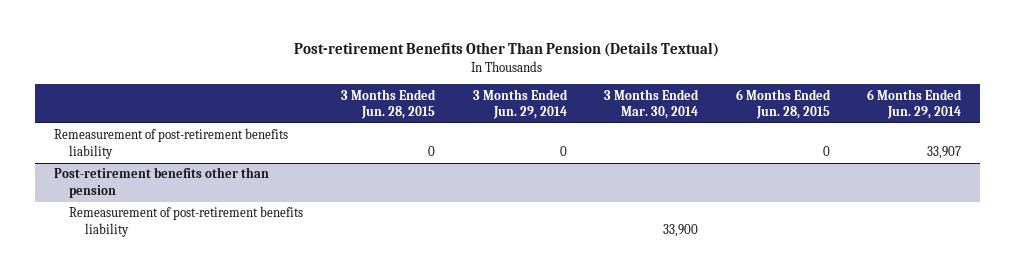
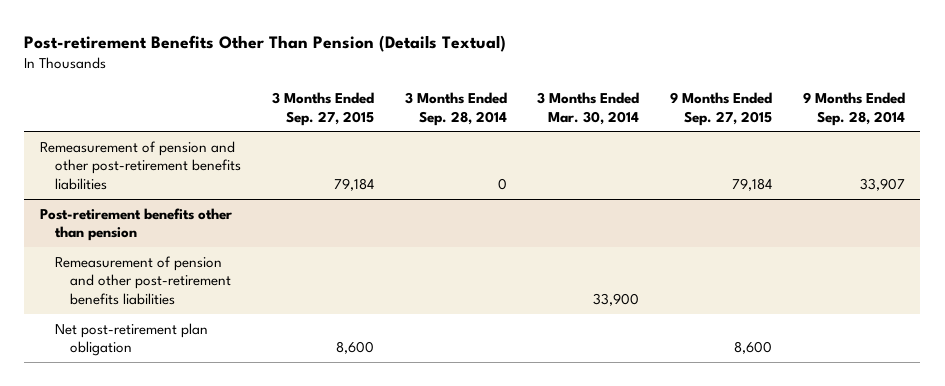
[340,88,436,120] 3 Months Ended Jun. 28, 2015 -> none
[472,88,568,120] 3 Months Ended Jun. 29, 2014 -> none
[735,88,831,120] 6 Months Ended Jun. 28, 2015 -> none
[867,88,963,120] 6 Months Ended Jun. 29, 2014 -> none
none -> [271,92,374,126] 3 Months Ended Sep. 27, 2015
none -> [404,92,507,126] 3 Months Ended Sep. 28, 2014
none -> [670,92,773,126] 9 Months Ended Sep. 27, 2015
none -> [802,92,905,126] 9 Months Ended Sep. 28, 2014
[53,128,288,159] Remeasurement of post-retirement benefits liability -> [39,140,242,191] Remeasurement of pension and other post-retirement benefits liabilities
[69,206,304,237] Remeasurement of post-retirement benefits liability -> [55,255,232,306] Remeasurement of pension and other post-retirement benefits liabilities
none -> [55,322,209,357] Net post-retirement plan obligation

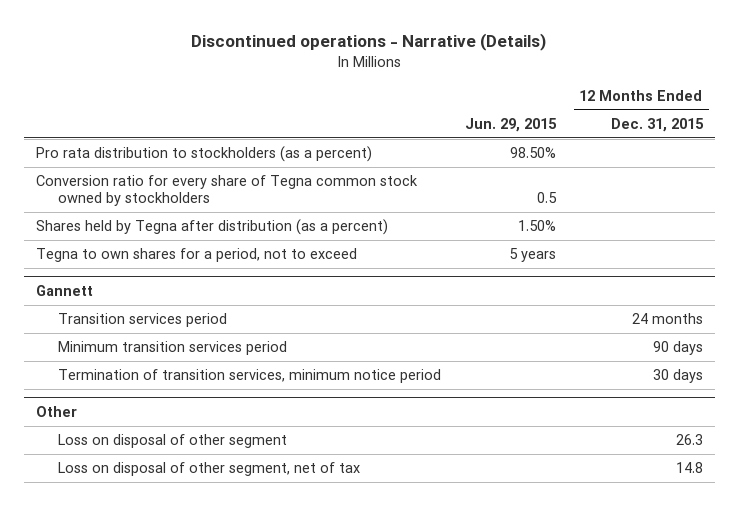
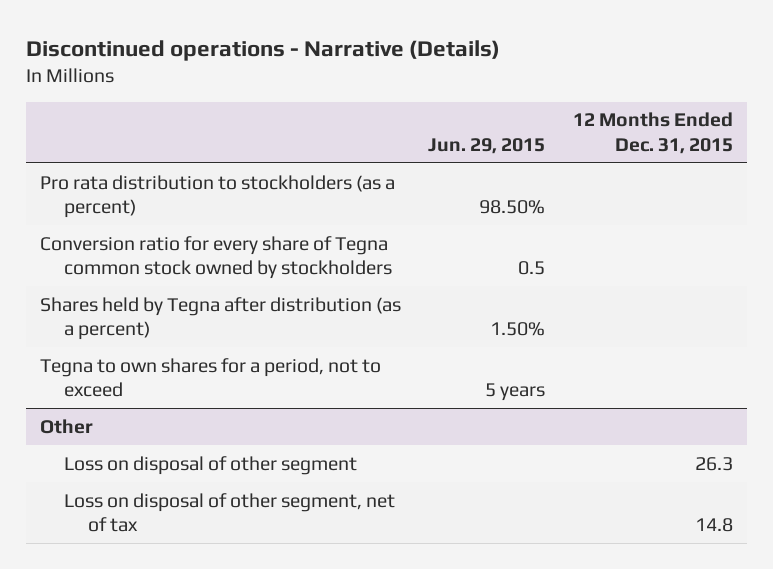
[35,284,93,296] Gannett -> none
[58,313,228,328] Transition services period -> none
[58,341,288,356] Minimum transition services period -> none
[58,369,442,384] Termination of transition services, minimum notice period -> none

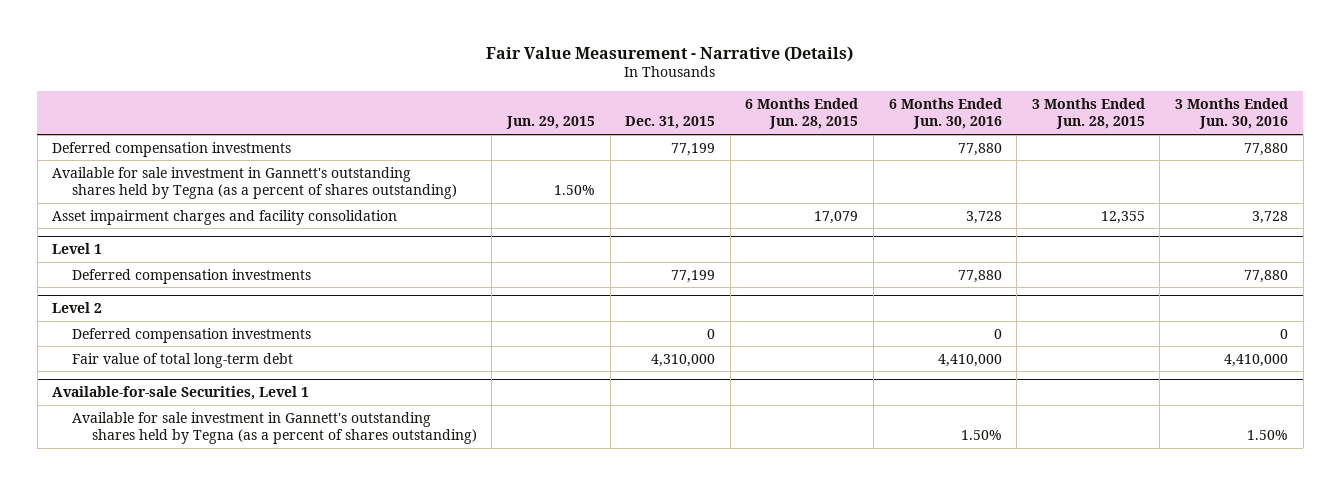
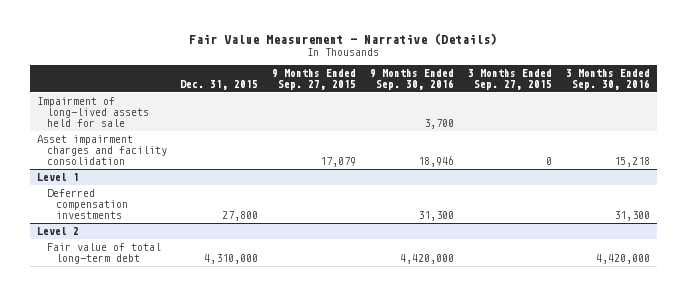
[505,116,595,130] Jun. 29, 2015 -> none
[745,97,859,130] 6 Months Ended Jun. 28, 2015 -> none
[888,97,1002,130] 6 Months Ended Jun. 30, 2016 -> none
[1031,97,1145,130] 3 Months Ended Jun. 28, 2015 -> none
[1174,97,1288,130] 3 Months Ended Jun. 30, 2016 -> none
none -> [272,69,357,90] 9 Months Ended Sep. 27, 2015
none -> [370,69,455,90] 9 Months Ended Sep. 30, 2016
none -> [467,69,552,90] 3 Months Ended Sep. 27, 2015
none -> [565,69,650,90] 3 Months Ended Sep. 30, 2016
[52,141,292,157] Deferred compensation investments -> none
[52,166,458,200] Available for sale investment in Gannett's outstanding shares held by Tegna (as a percent of shares outstanding) -> none
none -> [36,97,149,127] Impairment of long-lived assets held for sale
[671,269,716,283] 77,199 -> [222,210,259,221] 27,800
[72,327,312,343] Deferred compensation investments -> none
[52,386,310,401] Available-for-sale Securities, Level 1 -> none
[72,411,477,445] Available for sale investment in Gannett's outstanding shares held by Tegna (as a percent of shares outstanding) -> none

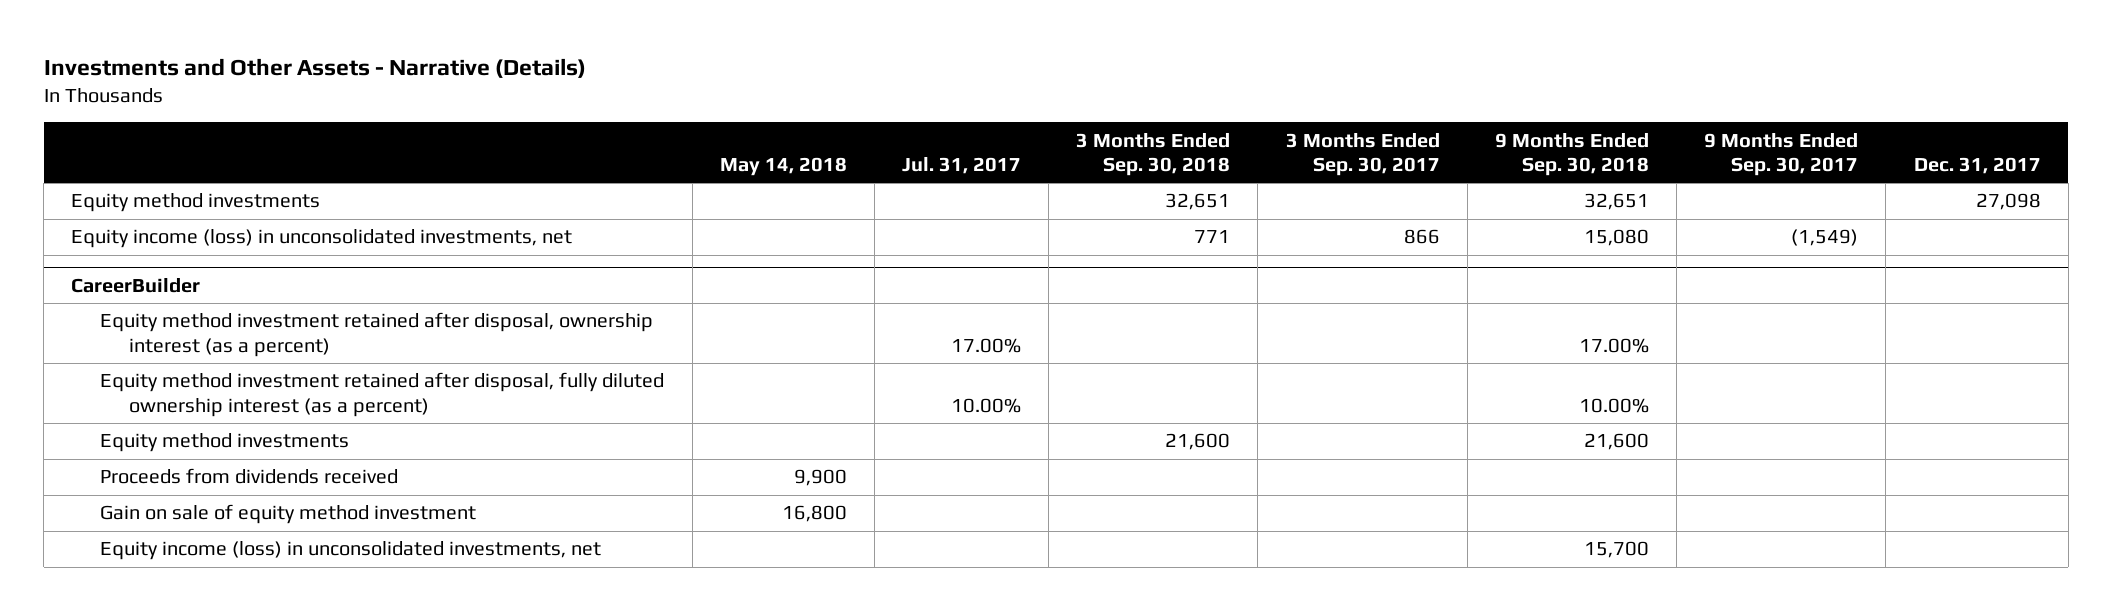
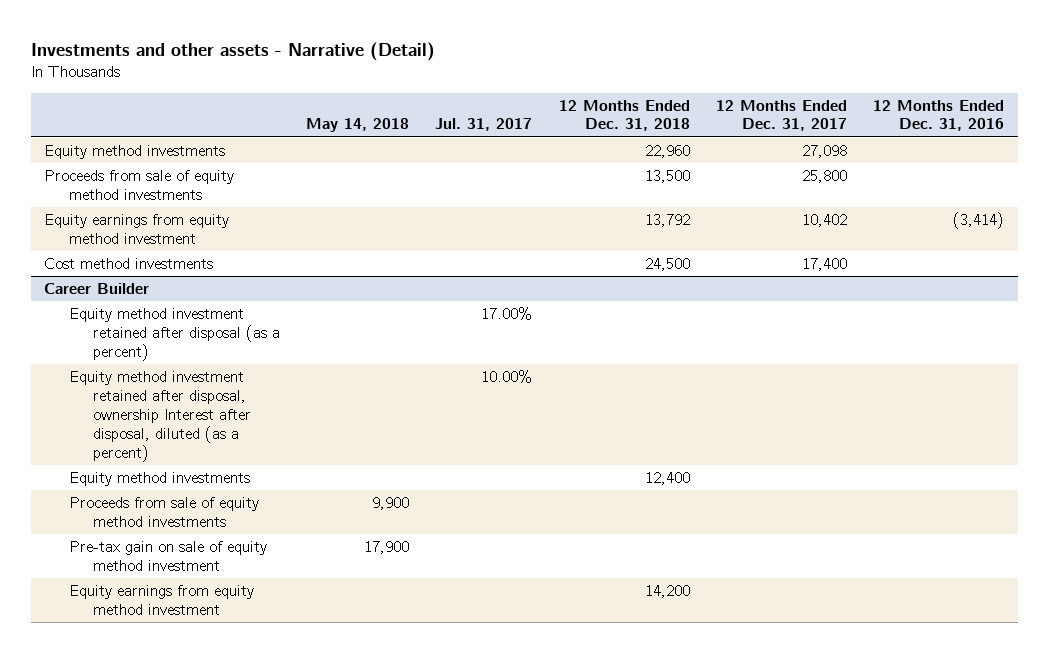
[43,58,586,79] Investments and Other Assets - Narrative (Details) -> [31,41,436,61] Investments and other assets - Narrative (Detail)
[1076,132,1231,176] 3 Months Ended Sep. 30, 2018 -> none
[1285,132,1440,176] 3 Months Ended Sep. 30, 2017 -> none
[1494,132,1649,176] 9 Months Ended Sep. 30, 2018 -> none
[1704,132,1859,176] 9 Months Ended Sep. 30, 2017 -> none
[1913,156,2041,174] Dec. 31, 2017 -> none
none -> [558,99,690,132] 12 Months Ended Dec. 31, 2018
none -> [716,99,848,132] 12 Months Ended Dec. 31, 2017
none -> [873,99,1005,132] 12 Months Ended Dec. 31, 2016
none -> [44,169,235,200] Proceeds from sale of equity method investments
[71,229,573,249] Equity income (loss) in unconsolidated investments, net -> [44,213,230,244] Equity earnings from equity method investment
none -> [44,257,214,269] Cost method investments
[71,277,201,293] CareerBuilder -> [44,282,150,294] Career Builder
[100,312,654,357] Equity method investment retained after disposal, ownership interest (as a percent) -> [68,307,280,361] Equity method investment retained after disposal (as a percent)
[100,372,665,417] Equity method investment retained after disposal, fully diluted ownership interest (as a percent) -> [68,370,251,462] Equity method investment retained after disposal, ownership Interest after disposal, diluted (as a percent)
[100,468,399,485] Proceeds from dividends received -> [68,496,259,527] Proceeds from sale of equity method investments
[100,504,477,525] Gain on sale of equity method investment -> [68,540,267,571] Pre-tax gain on sale of equity method investment
[781,505,847,523] 16,800 -> [364,540,410,554] 17,900
[100,541,602,561] Equity income (loss) in unconsolidated investments, net -> [68,584,254,615] Equity earnings from equity method investment

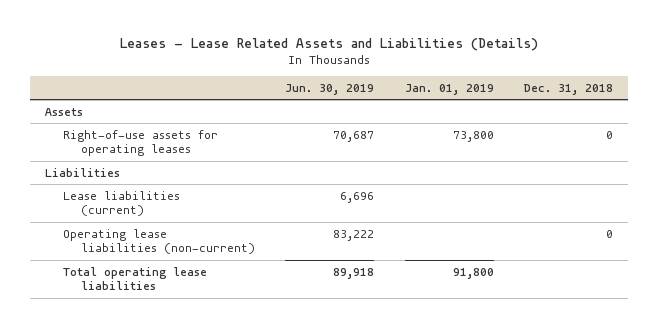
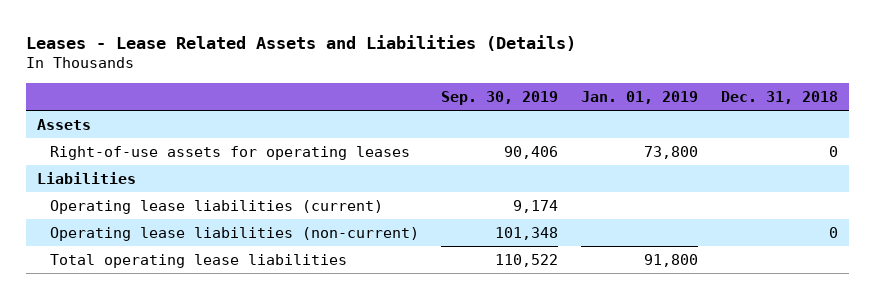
[285,83,375,95] Jun. 30, 2019 -> none
none -> [441,91,559,106] Sep. 30, 2019
[63,190,181,217] Lease liabilities (current) -> [49,199,383,214] Operating lease liabilities (current)

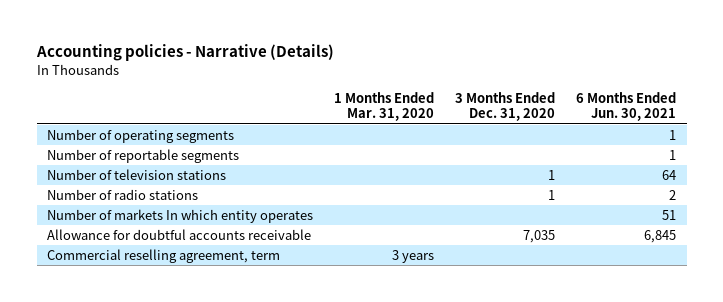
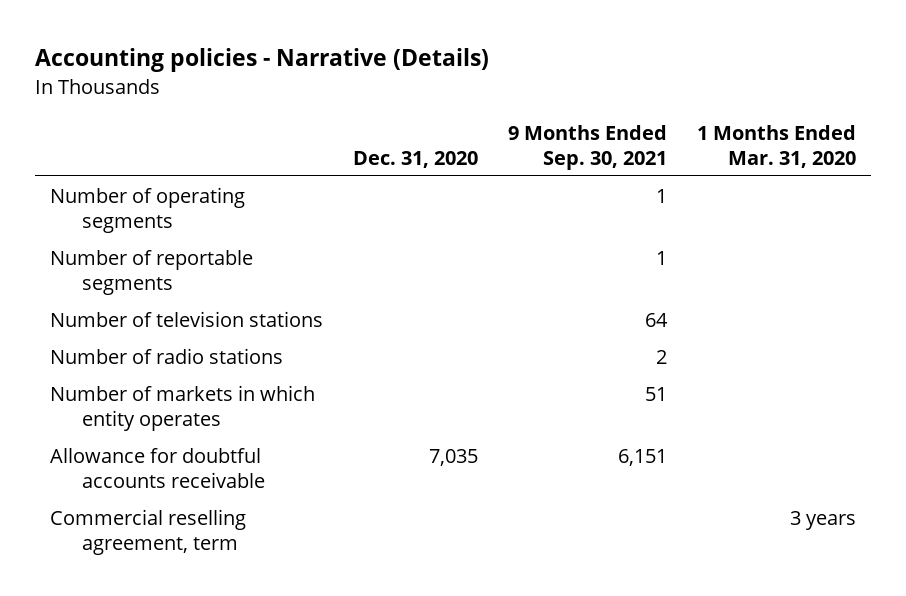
[455,92,556,122] 3 Months Ended Dec. 31, 2020 -> none
[576,92,677,122] 6 Months Ended Jun. 30, 2021 -> none
none -> [353,150,479,168] Dec. 31, 2020
none -> [508,124,668,170] 9 Months Ended Sep. 30, 2021
[47,208,314,223] Number of markets In which entity operates -> [50,384,316,431] Number of markets in which entity operates

